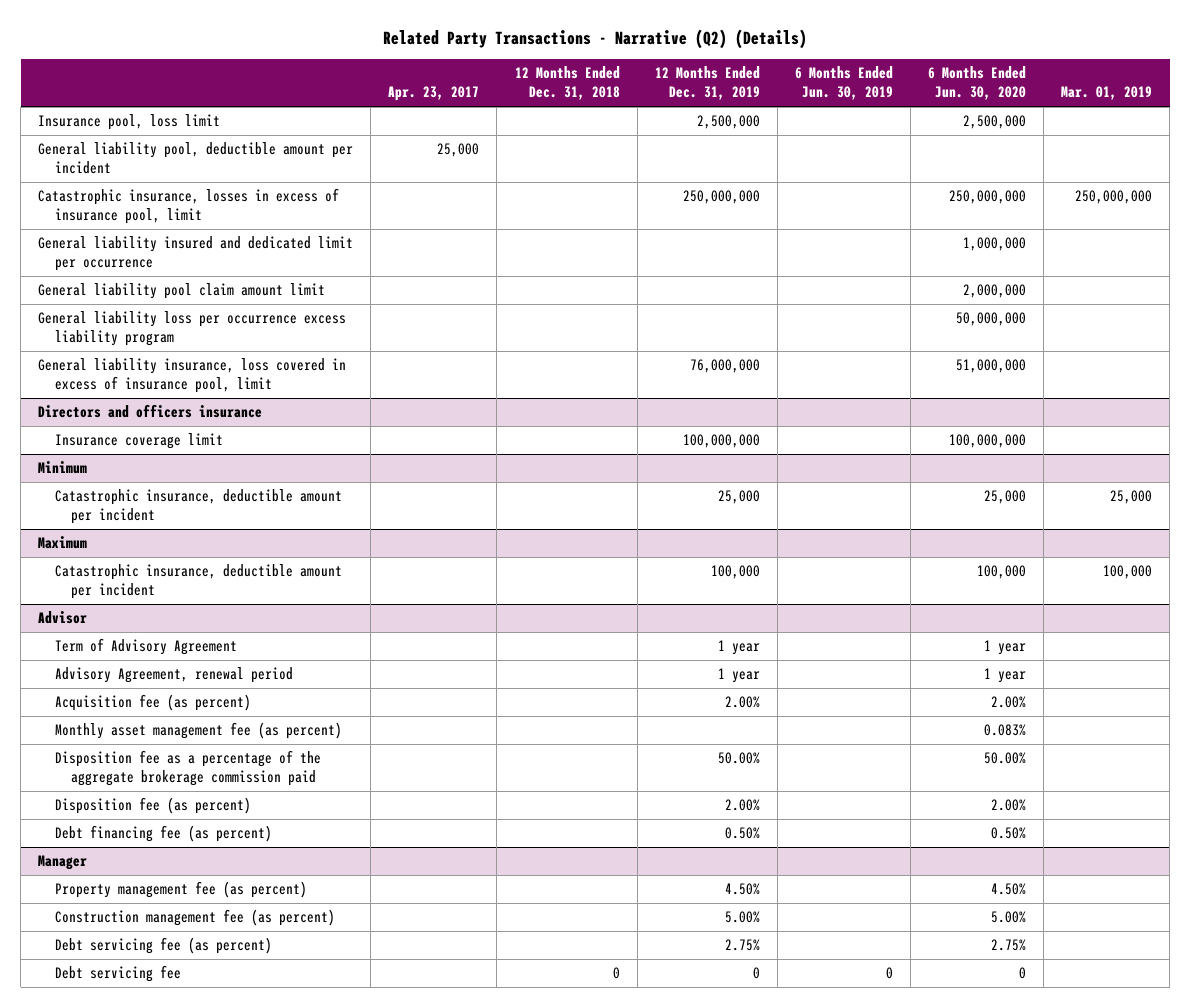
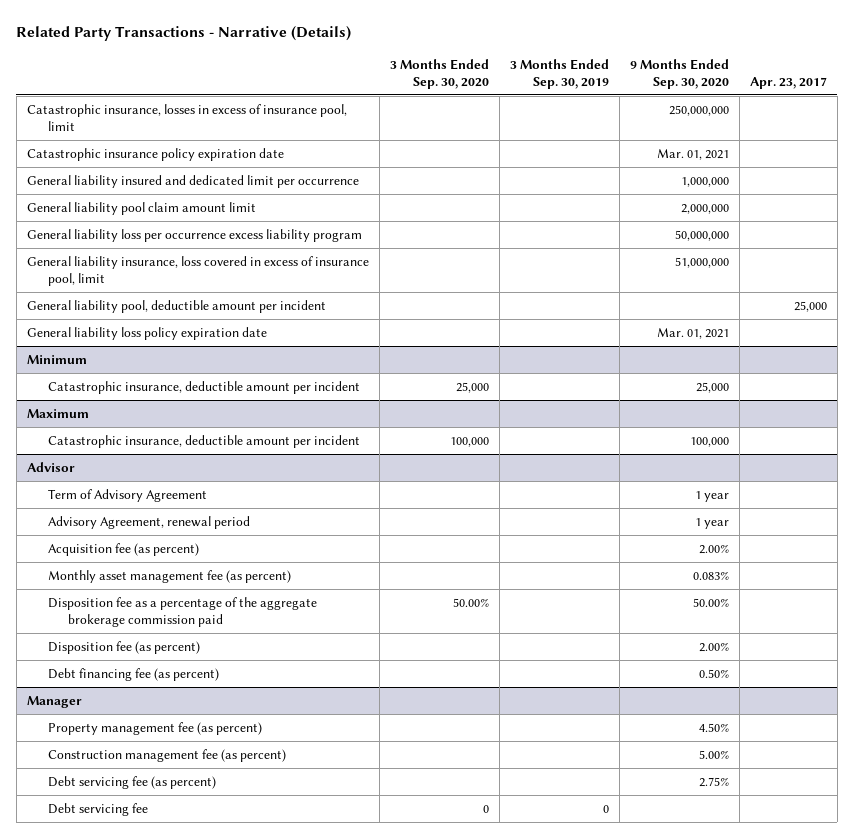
[383,28,808,49] Related Party Transactions - Narrative (Q2) (Details) -> [16,26,352,42] Related Party Transactions - Narrative (Details)
[514,66,620,101] 12 Months Ended Dec. 31, 2018 -> none
[654,66,760,101] 12 Months Ended Dec. 31, 2019 -> none
[794,66,893,101] 6 Months Ended Jun. 30, 2019 -> none
[928,66,1027,101] 6 Months Ended Jun. 30, 2020 -> none
[1061,86,1153,101] Mar. 01, 2019 -> none
none -> [389,58,489,89] 3 Months Ended Sep. 30, 2020
none -> [509,58,609,89] 3 Months Ended Sep. 30, 2019
none -> [629,58,729,89] 9 Months Ended Sep. 30, 2020
[38,114,221,131] Insurance pool, loss limit -> none
none -> [26,147,284,161] Catastrophic insurance policy expiration date
[38,404,263,419] Directors and officers insurance -> none
[54,433,223,450] Insurance coverage limit -> none
[38,142,354,175] General liability pool, deductible amount per incident -> [26,299,326,313] General liability pool, deductible amount per incident
none -> [26,326,267,340] General liability loss policy expiration date

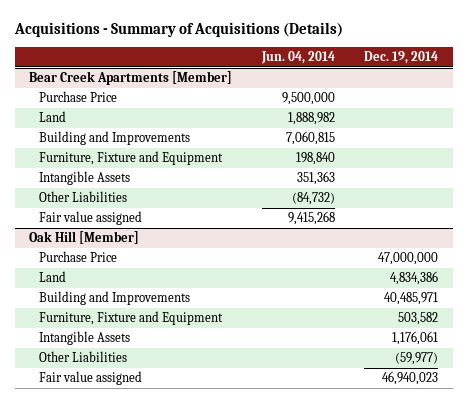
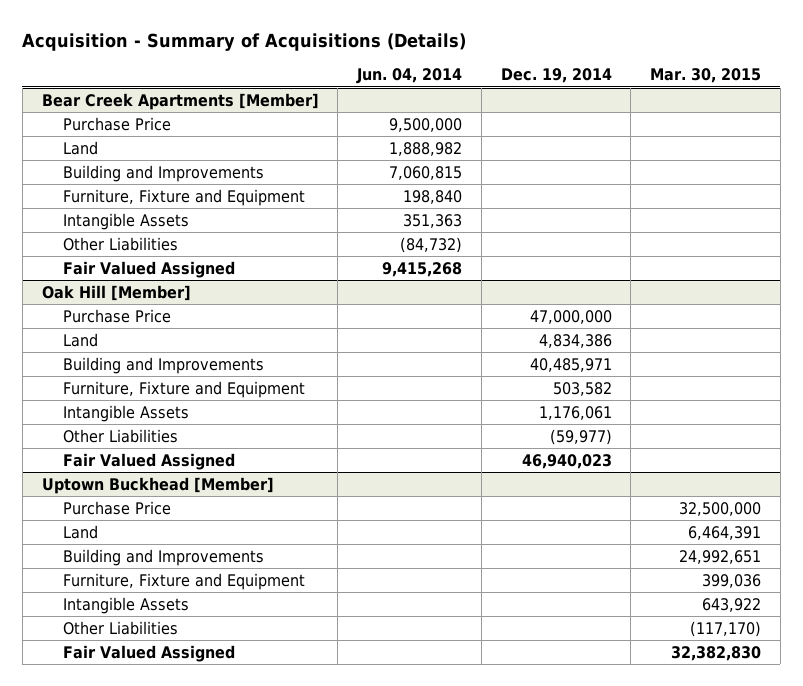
[13,22,343,38] Acquisitions - Summary of Acquisitions (Details) -> [22,32,467,51] Acquisition - Summary of Acquisitions (Details)
none -> [650,68,762,84] Mar. 30, 2015
[39,211,143,226] Fair value assigned -> [62,260,235,278] Fair Valued Assigned
[39,371,143,386] Fair value assigned -> [62,452,235,470] Fair Valued Assigned
none -> [41,476,274,494] Uptown Buckhead [Member]
none -> [62,500,171,515] Purchase Price
none -> [62,524,98,539] Land
none -> [62,548,264,566] Building and Improvements
none -> [62,572,305,590] Furniture, Fixture and Equipment
none -> [62,596,189,614] Intangible Assets
none -> [62,620,178,635] Other Liabilities
none -> [62,644,235,662] Fair Valued Assigned

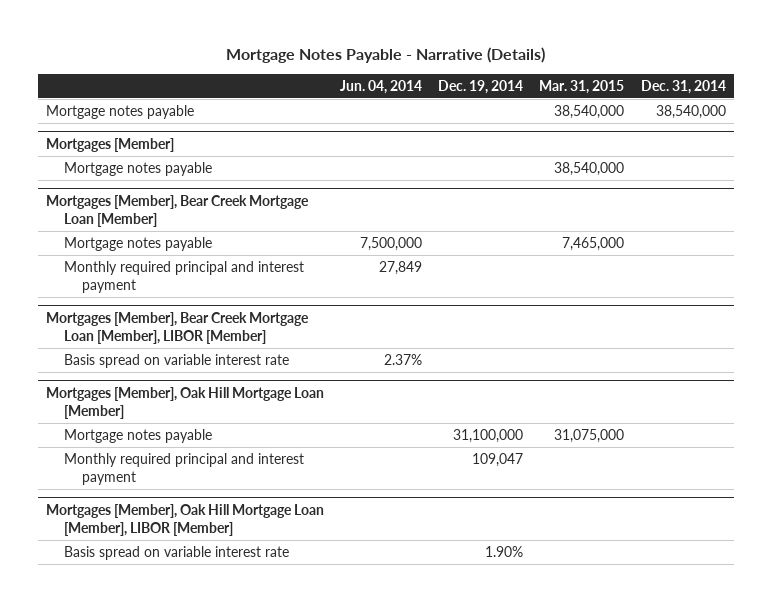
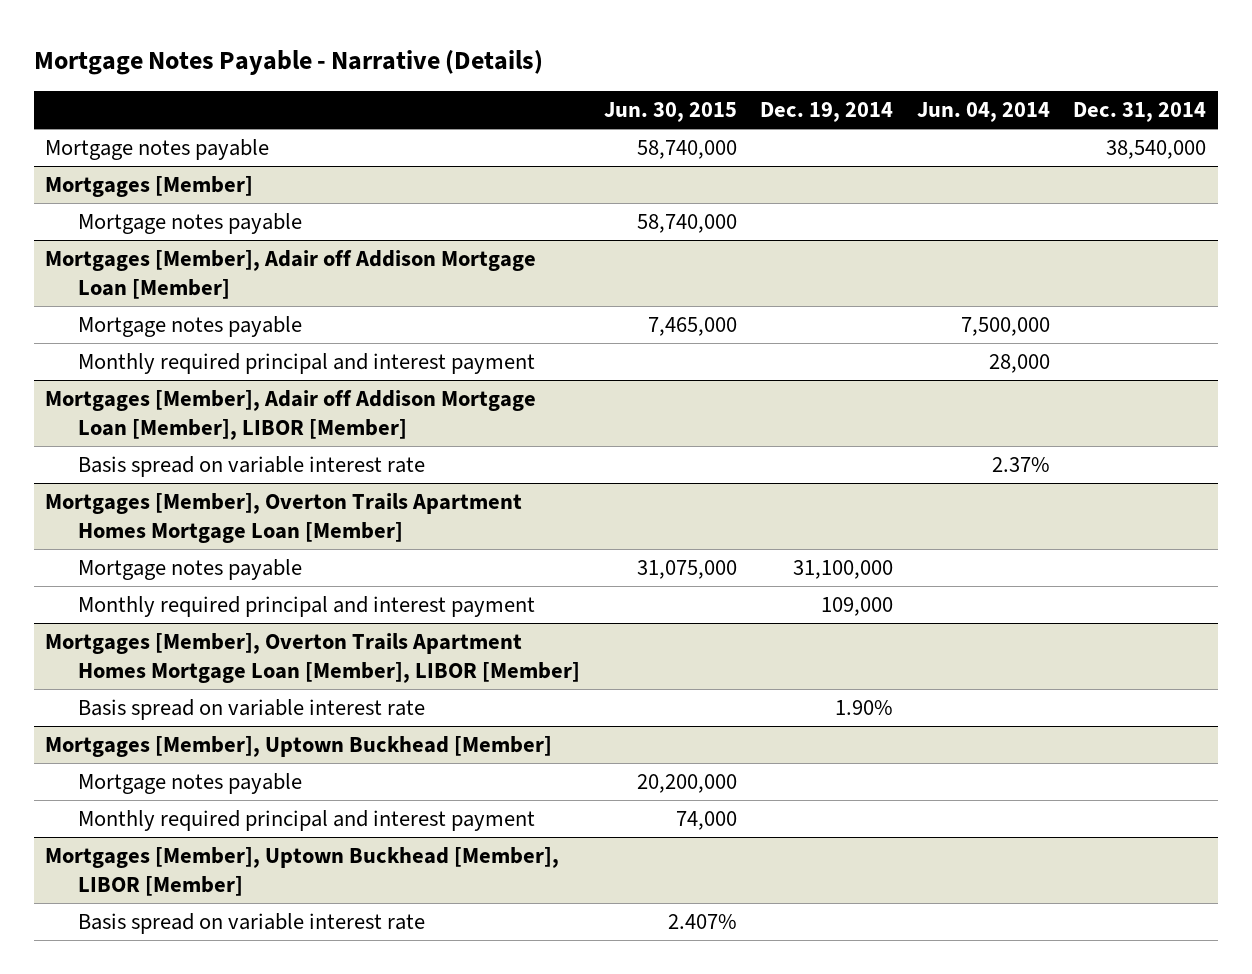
[539,79,625,94] Mar. 31, 2015 -> none
none -> [603,101,737,122] Jun. 30, 2015
[46,194,310,227] Mortgages [Member], Bear Creek Mortgage Loan [Member] -> [45,249,537,299] Mortgages [Member], Adair off Addison Mortgage Loan [Member]
[379,260,423,275] 27,849 -> [988,353,1050,373] 28,000
[46,311,310,344] Mortgages [Member], Bear Creek Mortgage Loan [Member], LIBOR [Member] -> [45,389,537,440] Mortgages [Member], Adair off Addison Mortgage Loan [Member], LIBOR [Member]
[46,386,325,419] Mortgages [Member], Oak Hill Mortgage Loan [Member] -> [45,492,523,543] Mortgages [Member], Overton Trails Apartment Homes Mortgage Loan [Member]
[472,452,524,467] 109,047 -> [821,596,894,616] 109,000
[46,503,325,536] Mortgages [Member], Oak Hill Mortgage Loan [Member], LIBOR [Member] -> [45,632,581,683] Mortgages [Member], Overton Trails Apartment Homes Mortgage Loan [Member], LIBOR [Member]
none -> [45,735,553,757] Mortgages [Member], Uptown Buckhead [Member]
none -> [78,772,303,794] Mortgage notes payable
none -> [78,809,536,831] Monthly required principal and interest payment
none -> [45,846,560,896] Mortgages [Member], Uptown Buckhead [Member], LIBOR [Member]
none -> [78,912,426,934] Basis spread on variable interest rate

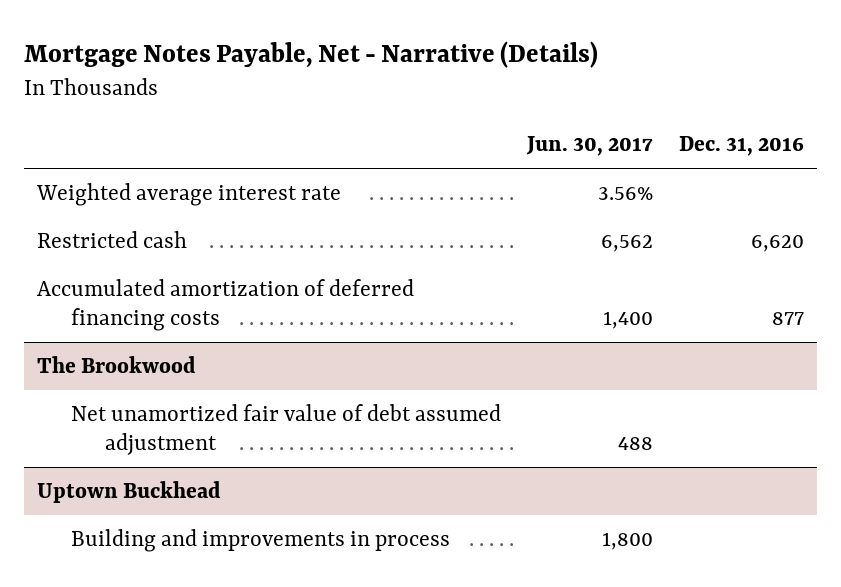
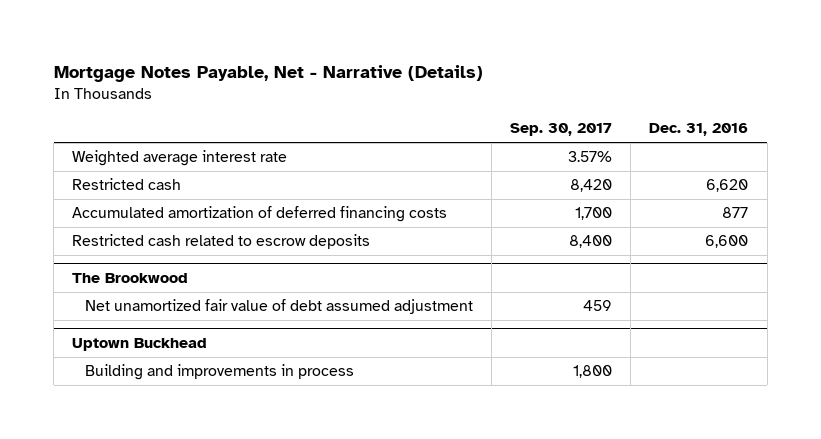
[525,136,653,157] Jun. 30, 2017 -> none
none -> [510,123,613,137] Sep. 30, 2017
none -> [72,234,371,250] Restricted cash related to escrow deposits

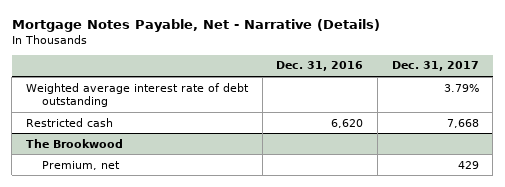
[510,123,613,137] Sep. 30, 2017 -> none
none -> [391,61,479,72] Dec. 31, 2017
[72,150,288,167] Weighted average interest rate -> [25,82,249,108] Weighted average interest rate of debt outstanding
[72,206,448,223] Accumulated amortization of deferred financing costs -> none
[72,234,371,250] Restricted cash related to escrow deposits -> none
[72,338,208,352] Uptown Buckhead -> none
[85,364,355,381] Building and improvements in process -> none
[85,299,474,315] Net unamortized fair value of debt assumed adjustment -> [42,160,121,170] Premium, net

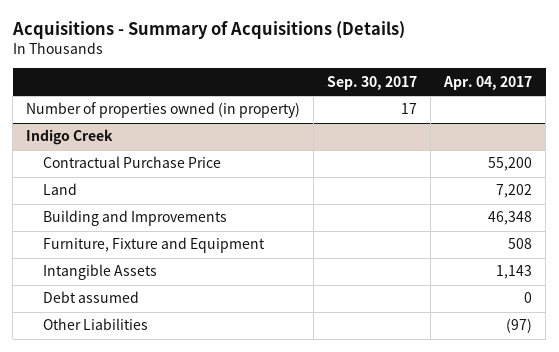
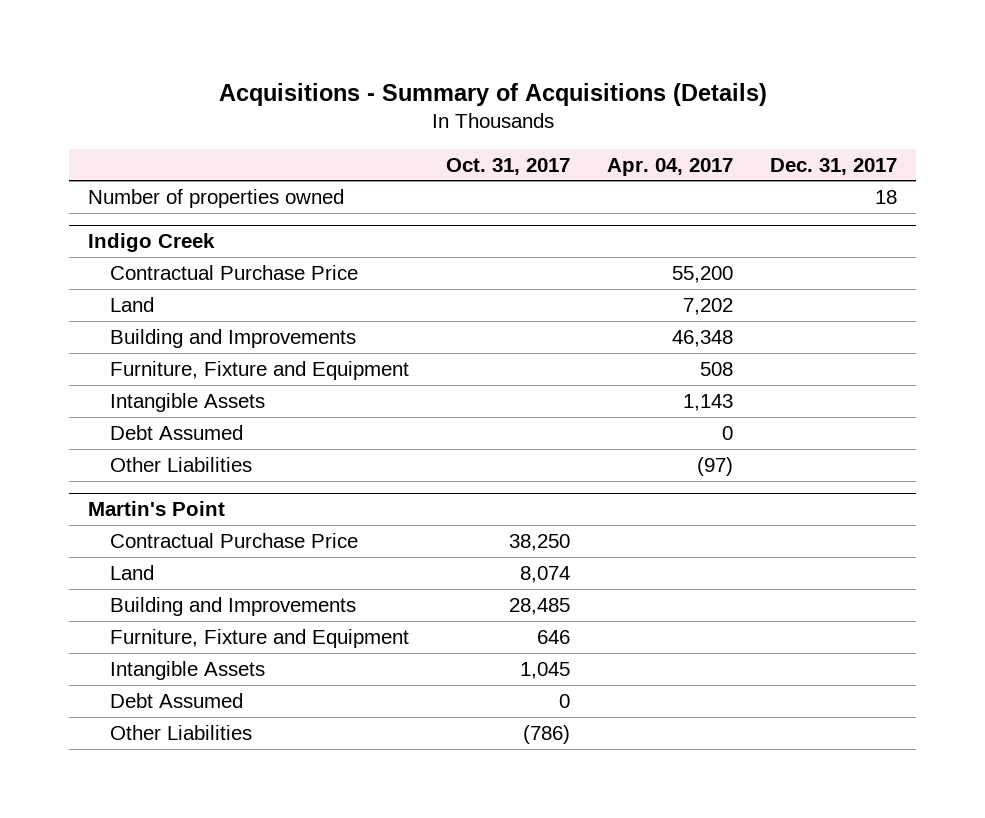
[327,75,418,90] Sep. 30, 2017 -> none
none -> [445,157,570,175] Oct. 31, 2017
none -> [770,157,898,175] Dec. 31, 2017
[26,102,301,119] Number of properties owned (in property) -> [87,188,344,208] Number of properties owned
[43,291,140,304] Debt assumed -> [109,424,243,440] Debt Assumed
none -> [87,500,225,516] Martin's Point
none -> [109,532,358,548] Contractual Purchase Price
none -> [109,564,154,580] Land
none -> [109,596,356,616] Building and Improvements
none -> [109,628,409,648] Furniture, Fixture and Equipment
none -> [109,660,265,680] Intangible Assets
none -> [109,692,243,708] Debt Assumed
none -> [109,724,252,740] Other Liabilities

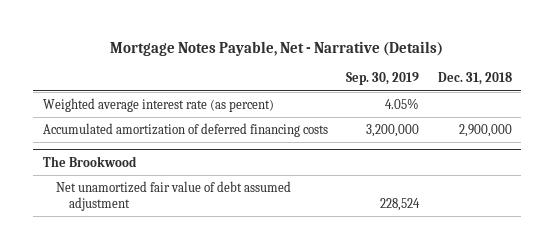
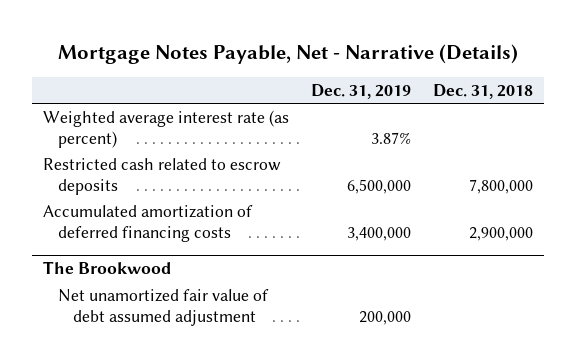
[346,72,420,86] Sep. 30, 2019 -> none
none -> [311,83,412,99] Dec. 31, 2019
none -> [43,157,282,195] Restricted cash related to escrow deposits

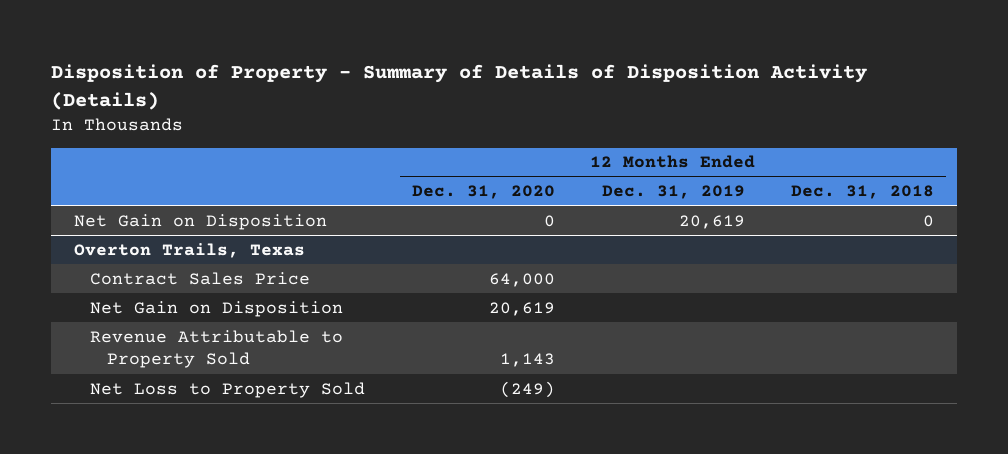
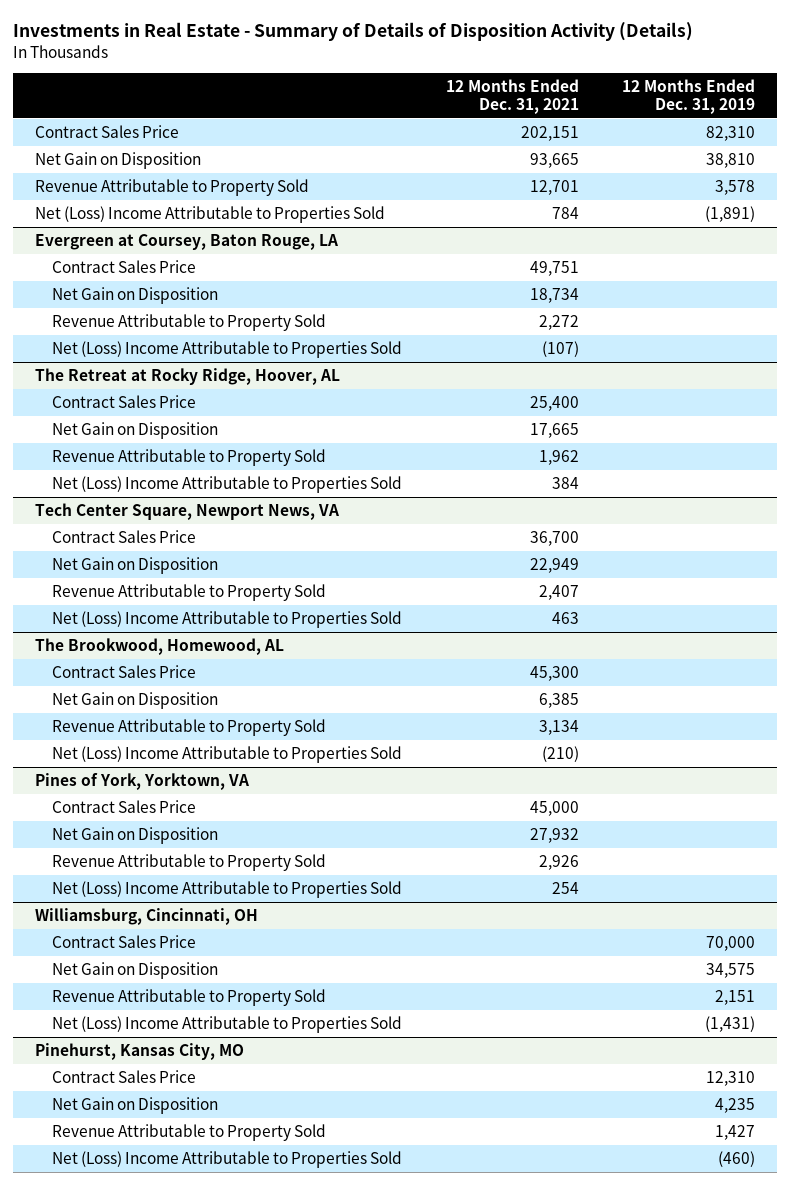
[50,64,867,110] Disposition of Property - Summary of Details of Disposition Activity (Details) -> [13,22,694,42] Investments in Real Estate - Summary of Details of Disposition Activity (Details)
[411,184,555,199] Dec. 31, 2020 -> none
[791,184,935,199] Dec. 31, 2018 -> none
none -> [445,79,579,115] 12 Months Ended Dec. 31, 2021
[73,242,305,258] Overton Trails, Texas -> none
[90,271,311,285] Contract Sales Price -> none
[90,300,344,317] Net Gain on Disposition -> none
[90,329,344,369] Revenue Attributable to Property Sold -> none
[90,381,366,398] Net Loss to Property Sold -> none
none -> [34,125,179,139] Contract Sales Price
[678,214,745,229] 20,619 -> [706,153,756,169] 38,810
none -> [34,179,309,197] Revenue Attributable to Property Sold
none -> [34,206,385,224] Net (Loss) Income Attributable to Properties Sold
none -> [34,234,338,251] Evergreen at Coursey, Baton Rouge, LA
none -> [51,260,196,274] Contract Sales Price
none -> [51,287,218,305] Net Gain on Disposition
none -> [51,314,326,332] Revenue Attributable to Property Sold
none -> [51,341,402,359] Net (Loss) Income Attributable to Properties Sold
none -> [34,368,340,386] The Retreat at Rocky Ridge, Hoover, AL
none -> [51,395,196,409] Contract Sales Price
none -> [51,422,218,440] Net Gain on Disposition
none -> [51,449,326,467] Revenue Attributable to Property Sold
none -> [51,476,402,494] Net (Loss) Income Attributable to Properties Sold
none -> [34,503,339,521] Tech Center Square, Newport News, VA
none -> [51,530,196,544] Contract Sales Price
none -> [51,557,218,575] Net Gain on Disposition
none -> [51,584,326,602] Revenue Attributable to Property Sold
none -> [51,611,402,629] Net (Loss) Income Attributable to Properties Sold
none -> [34,638,284,656] The Brookwood, Homewood, AL
none -> [51,665,196,679] Contract Sales Price
none -> [51,692,218,710] Net Gain on Disposition
none -> [51,719,326,737] Revenue Attributable to Property Sold
none -> [51,746,402,764] Net (Loss) Income Attributable to Properties Sold
none -> [34,773,249,791] Pines of York, Yorktown, VA
none -> [51,800,196,814] Contract Sales Price
none -> [51,827,218,845] Net Gain on Disposition
none -> [51,854,326,872] Revenue Attributable to Property Sold
none -> [51,881,402,899] Net (Loss) Income Attributable to Properties Sold
none -> [34,908,258,926] Williamsburg, Cincinnati, OH
none -> [51,935,196,949] Contract Sales Price
none -> [51,962,218,980] Net Gain on Disposition
none -> [51,989,326,1007] Revenue Attributable to Property Sold
none -> [51,1016,402,1034] Net (Loss) Income Attributable to Properties Sold
none -> [34,1043,244,1061] Pinehurst, Kansas City, MO
none -> [51,1070,196,1084] Contract Sales Price
none -> [51,1097,218,1115] Net Gain on Disposition
none -> [51,1124,326,1142] Revenue Attributable to Property Sold
none -> [51,1151,402,1169] Net (Loss) Income Attributable to Properties Sold

